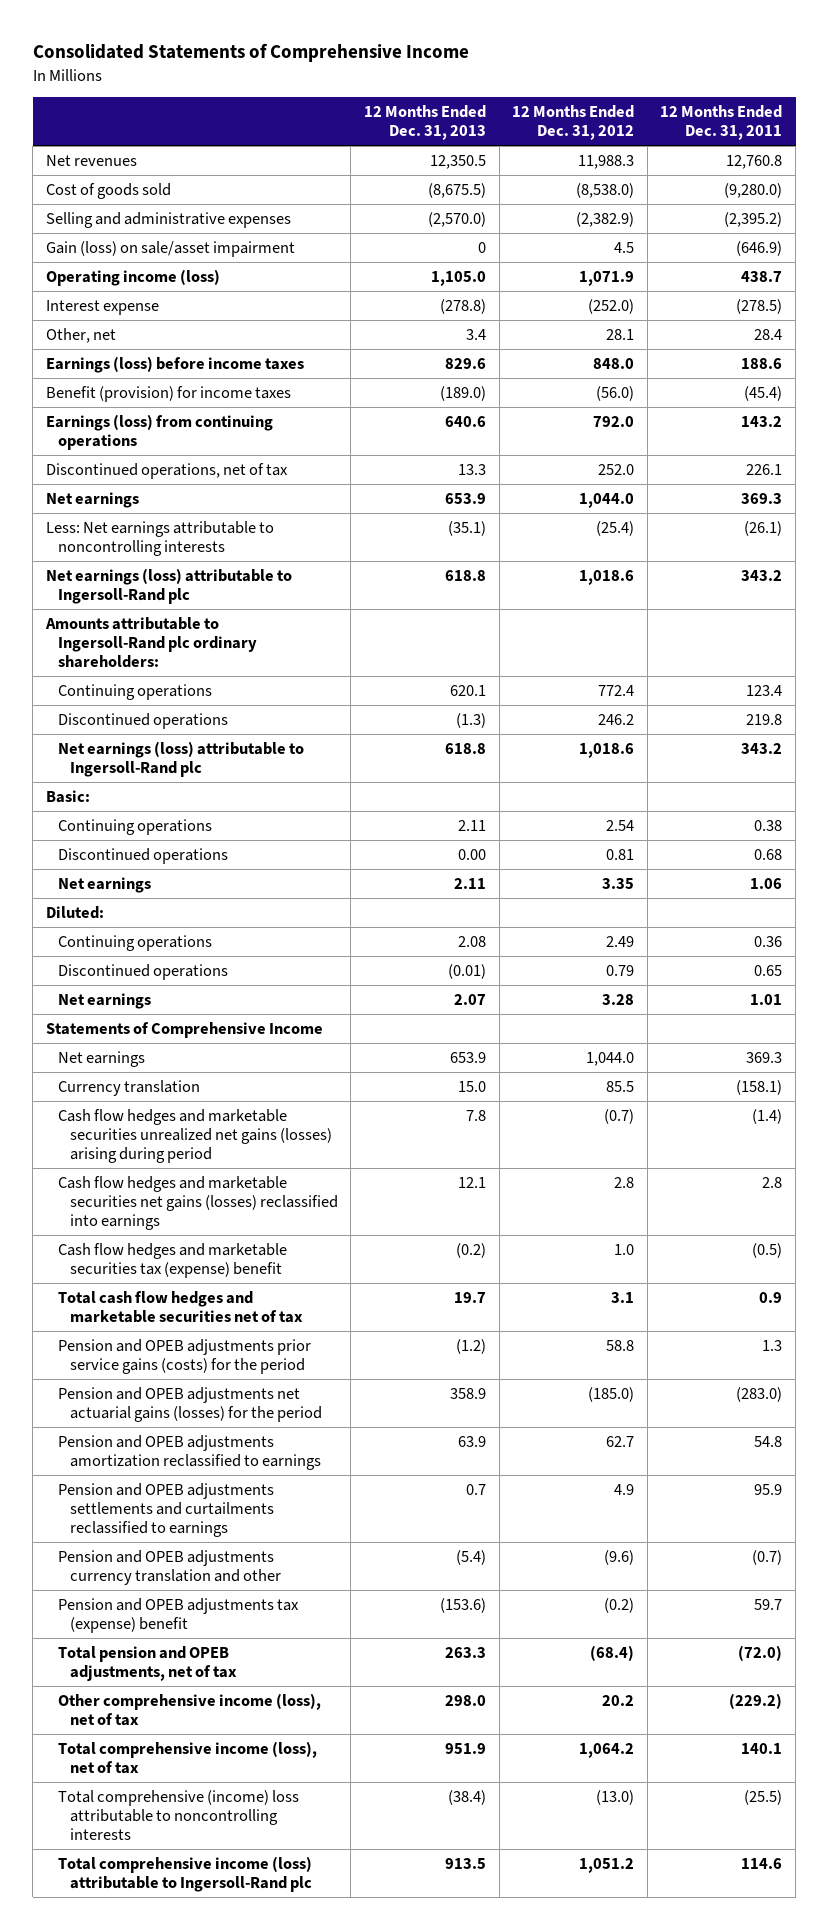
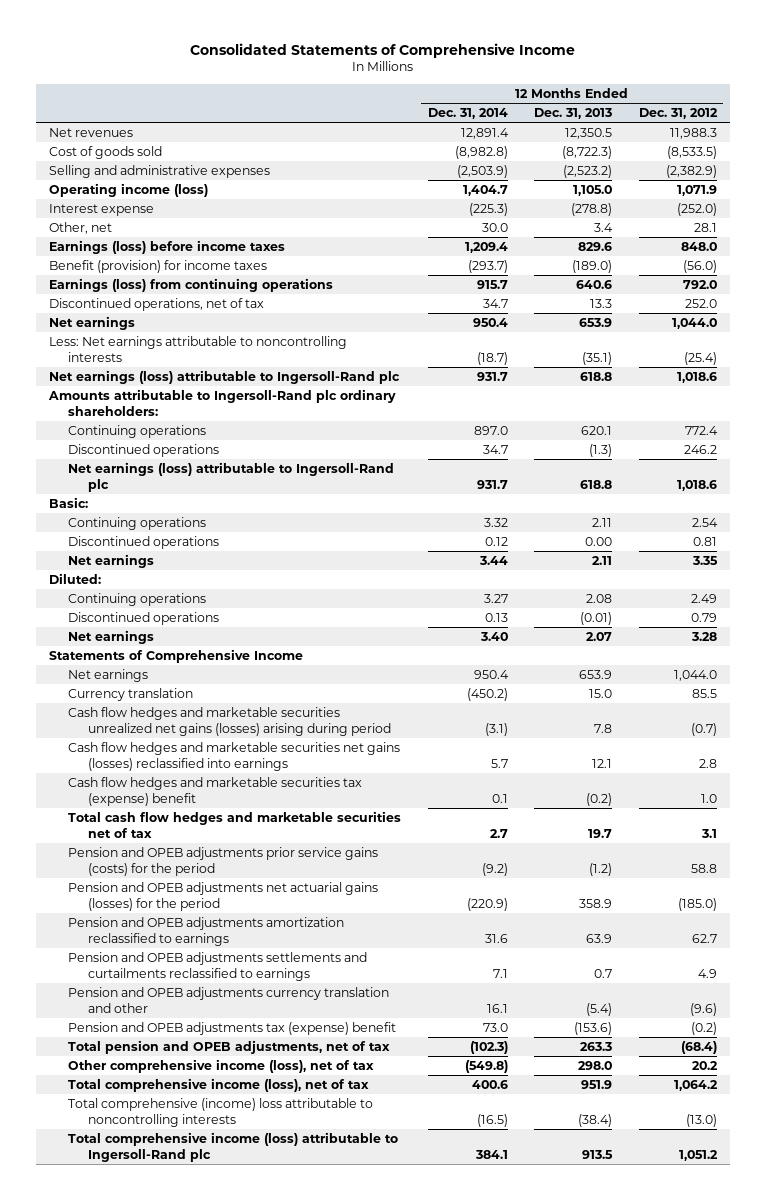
[660,105,783,140] 12 Months Ended Dec. 31, 2011 -> none
none -> [427,108,508,120] Dec. 31, 2014
[45,241,295,258] Gain (loss) on sale/asset impairment -> none
[428,183,487,199] (8,675.5) -> [562,145,613,159] (8,722.3)
[576,183,635,199] (8,538.0) -> [666,145,717,159] (8,533.5)
[428,212,487,228] (2,570.0) -> [563,164,613,178] (2,523.2)

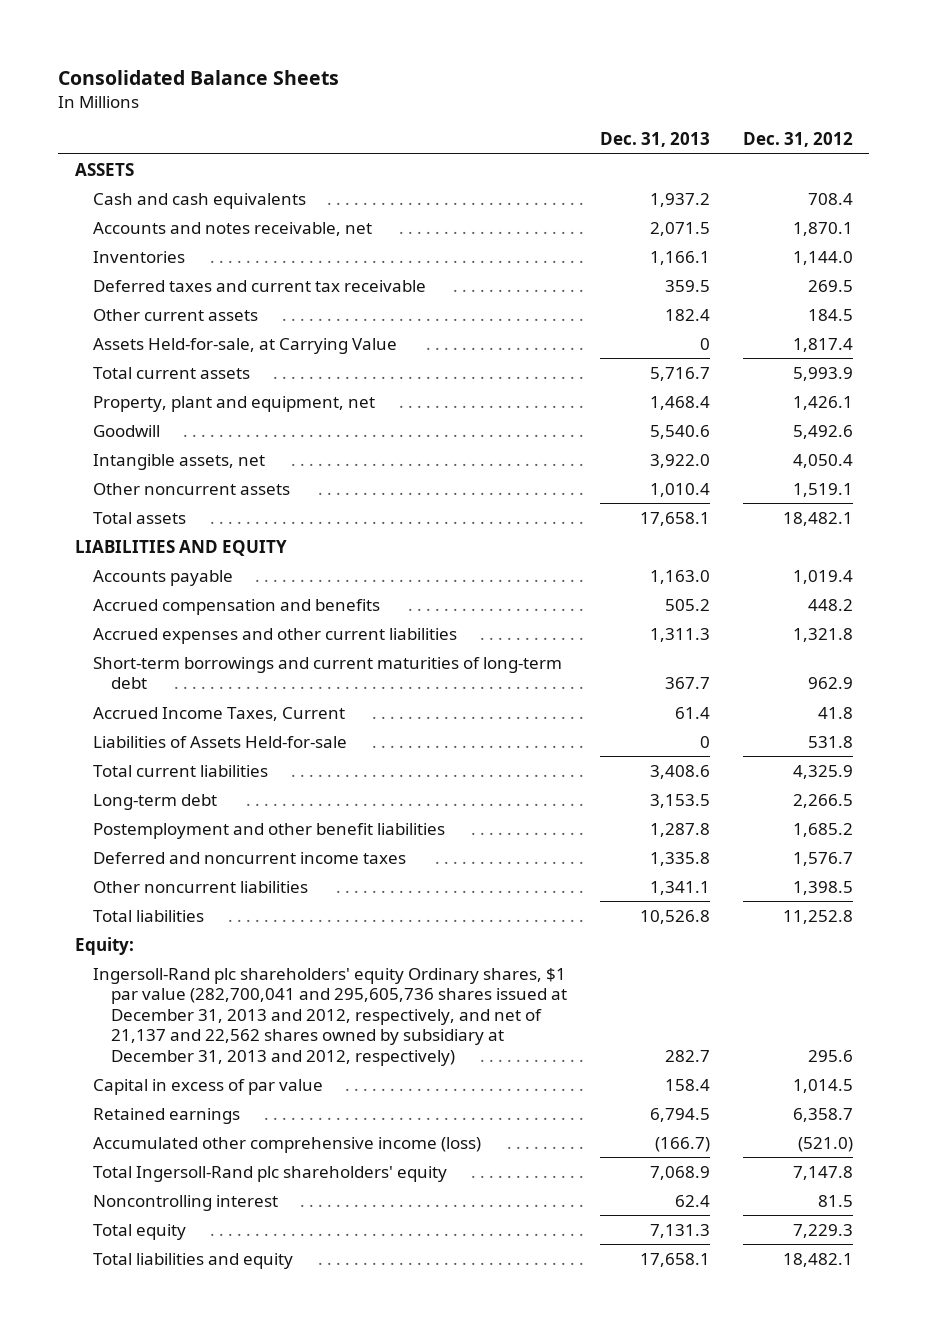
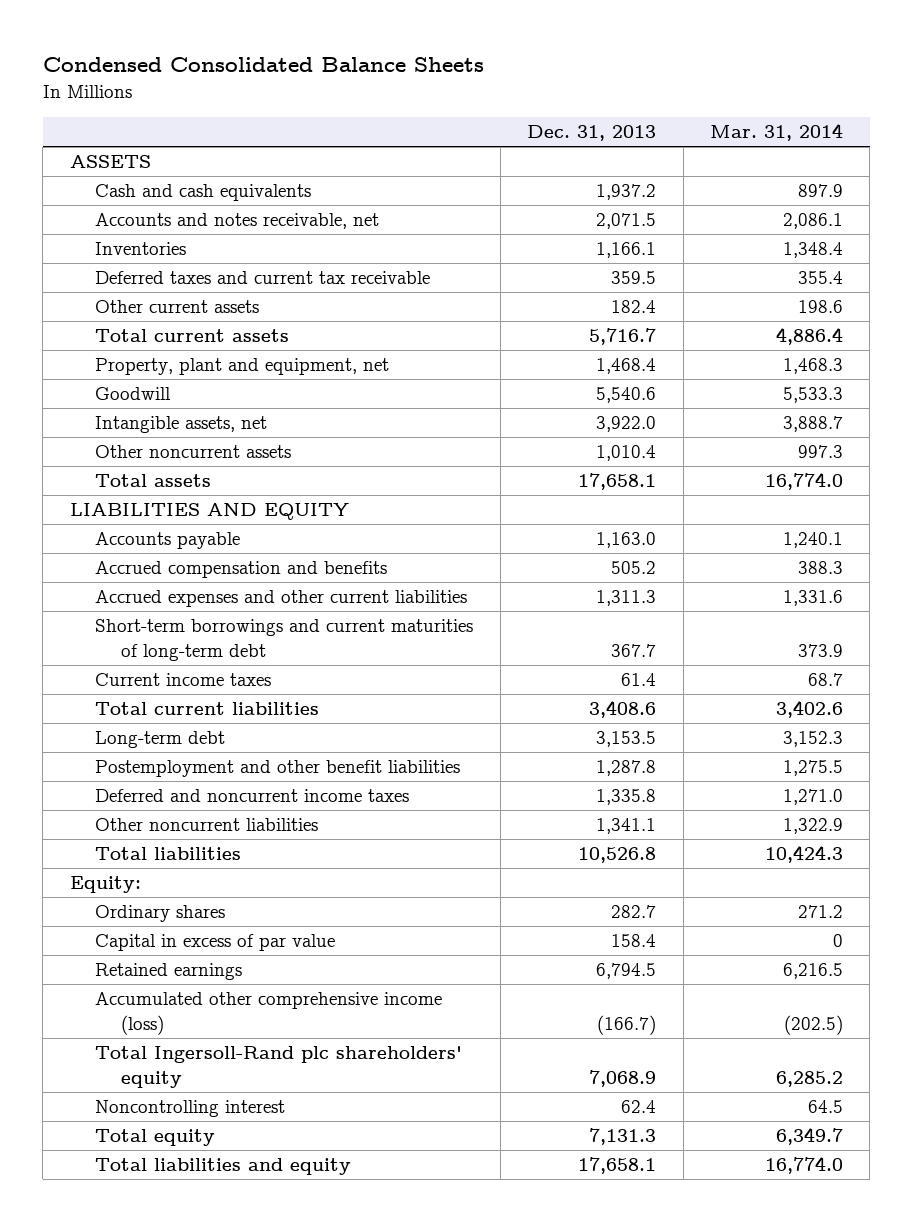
[58,69,340,85] Consolidated Balance Sheets -> [42,57,484,73] Condensed Consolidated Balance Sheets
[743,132,854,148] Dec. 31, 2012 -> none
none -> [710,123,844,142] Mar. 31, 2014
[93,337,398,354] Assets Held-for-sale, at Carrying Value -> none
[93,735,348,748] Liabilities of Assets Held-for-sale -> none
[93,706,346,721] Accrued Income Taxes, Current -> [95,673,272,687] Current income taxes
[93,967,568,1066] Ingersoll-Rand plc shareholders' equity Ordinary shares, $1 par value (282,700,041 and 295,605,736 shares issued at December 31, 2013 and 2012, respectively, and net of 21,137 and 22,562 shares owned by subsidiary at December 31, 2013 and 2012, respectively) -> [95,905,226,923] Ordinary shares

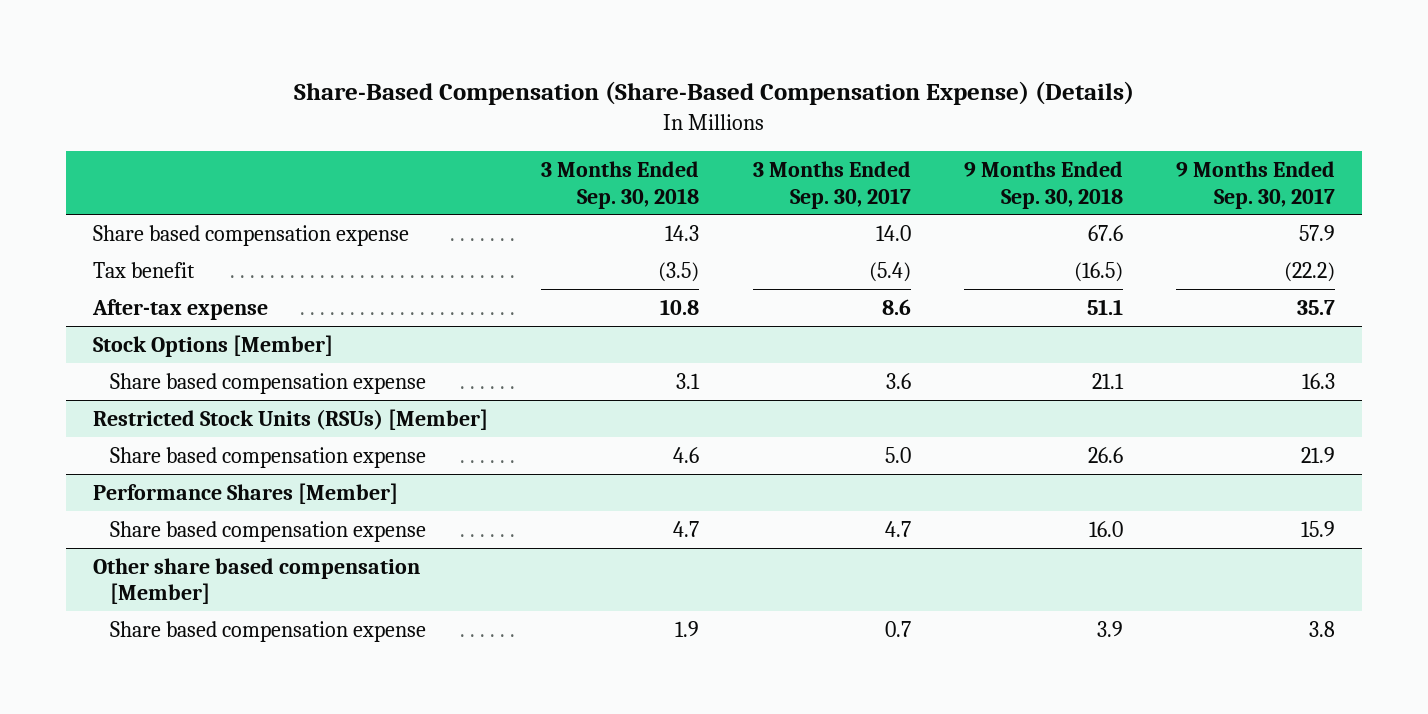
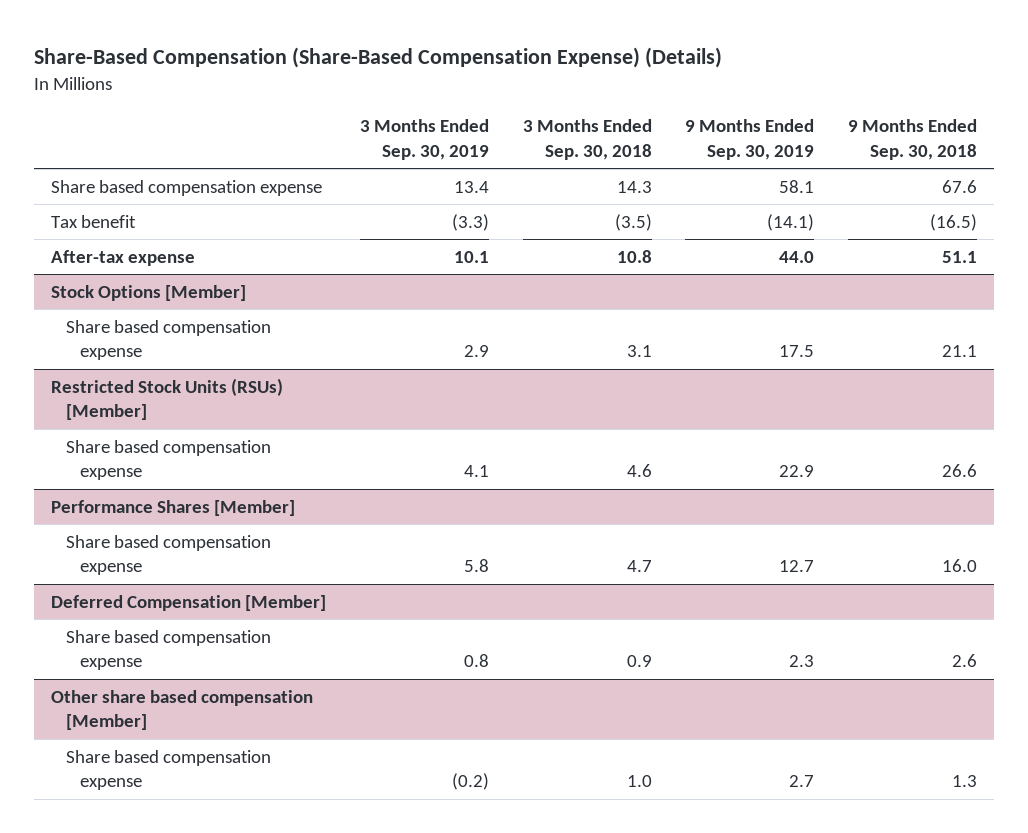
[752,161,911,209] 3 Months Ended Sep. 30, 2017 -> none
[1175,161,1335,209] 9 Months Ended Sep. 30, 2017 -> none
none -> [359,119,489,160] 3 Months Ended Sep. 30, 2019
none -> [685,119,815,160] 9 Months Ended Sep. 30, 2019
none -> [50,594,326,611] Deferred Compensation [Member]
none -> [65,629,271,671] Share based compensation expense
[675,620,700,637] 1.9 -> [626,775,652,788] 1.0
[1096,620,1123,637] 3.9 -> [952,775,978,788] 1.3

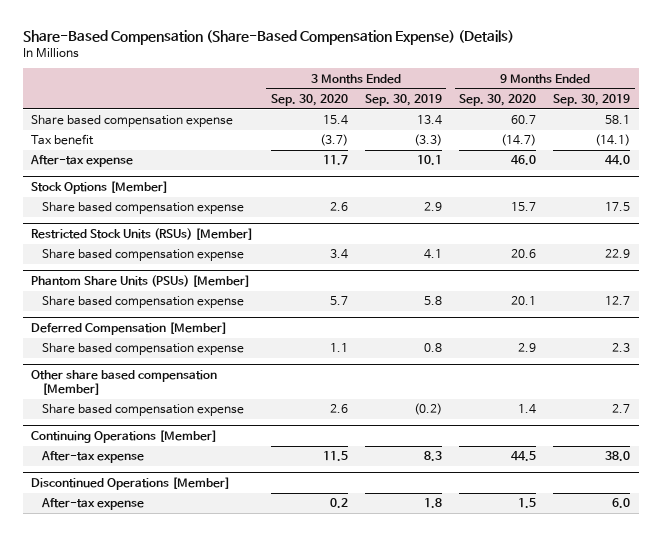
[522,119,652,160] 3 Months Ended Sep. 30, 2018 -> none
[848,119,978,160] 9 Months Ended Sep. 30, 2018 -> none
none -> [270,93,348,106] Sep. 30, 2020
none -> [459,93,537,106] Sep. 30, 2020
[50,499,295,516] Performance Shares [Member] -> [31,275,251,288] Phantom Share Units (PSUs) [Member]
none -> [31,430,218,444] Continuing Operations [Member]
none -> [41,451,145,464] After-tax expense
none -> [31,477,231,491] Discontinued Operations [Member]
none -> [41,498,145,511] After-tax expense

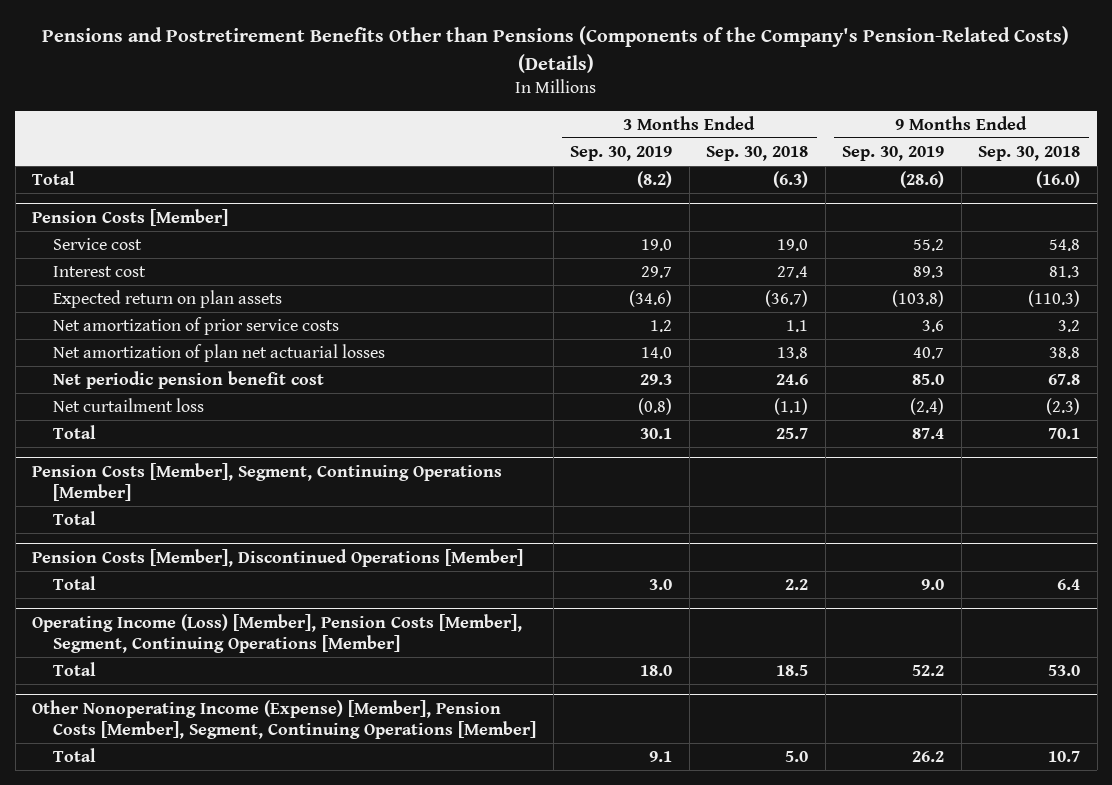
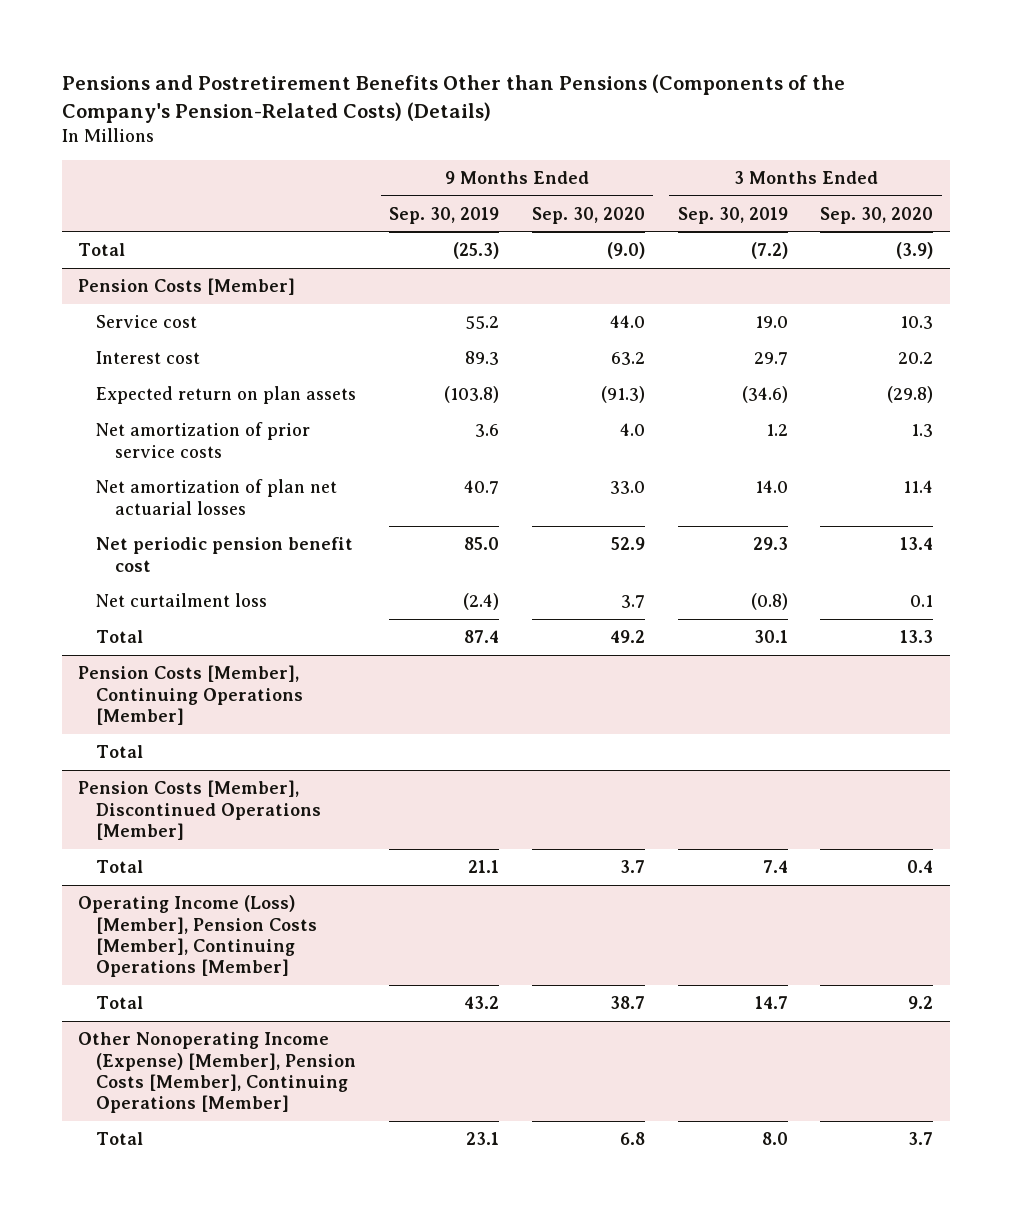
[706,146,809,162] Sep. 30, 2018 -> none
[978,146,1081,162] Sep. 30, 2018 -> none
none -> [531,206,645,224] Sep. 30, 2020
none -> [820,206,934,224] Sep. 30, 2020
[637,171,673,189] (8.2) -> [750,242,788,260] (7.2)
[900,171,945,189] (28.6) -> [453,242,500,260] (25.3)
[32,462,503,501] Pension Costs [Member], Segment, Continuing Operations [Member] -> [78,665,304,725] Pension Costs [Member], Continuing Operations [Member]
[649,579,673,591] 3.0 -> [762,860,788,874] 7.4
[921,579,945,591] 9.0 -> [468,860,500,874] 21.1
[32,613,523,653] Operating Income (Loss) [Member], Pension Costs [Member], Segment, Continuing Operations [Member] -> [78,895,318,978] Operating Income (Loss) [Member], Pension Costs [Member], Continuing Operations [Member]
[640,665,673,677] 18.0 -> [754,996,788,1010] 14.7
[912,665,945,677] 52.2 -> [464,996,500,1010] 43.2
[32,699,537,739] Other Nonoperating Income (Expense) [Member], Pension Costs [Member], Segment, Continuing Operations [Member] -> [78,1032,357,1114] Other Nonoperating Income (Expense) [Member], Pension Costs [Member], Continuing Operations [Member]
[649,751,673,763] 9.1 -> [761,1132,788,1146] 8.0
[912,751,945,763] 26.2 -> [466,1132,500,1146] 23.1

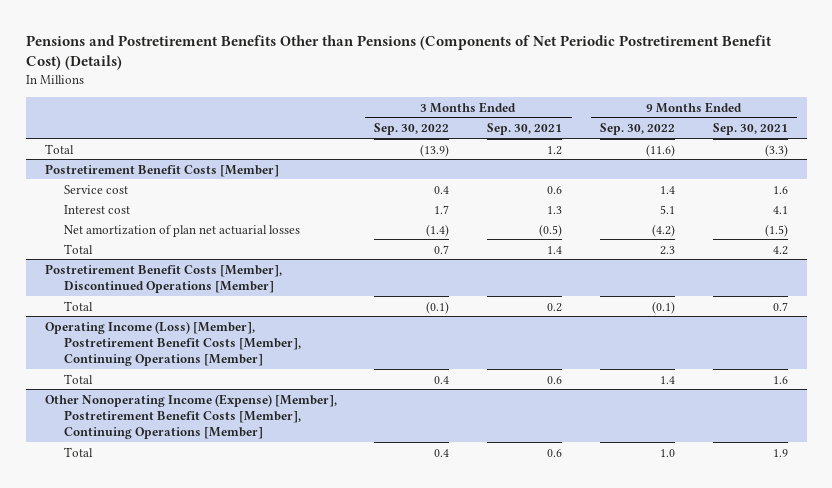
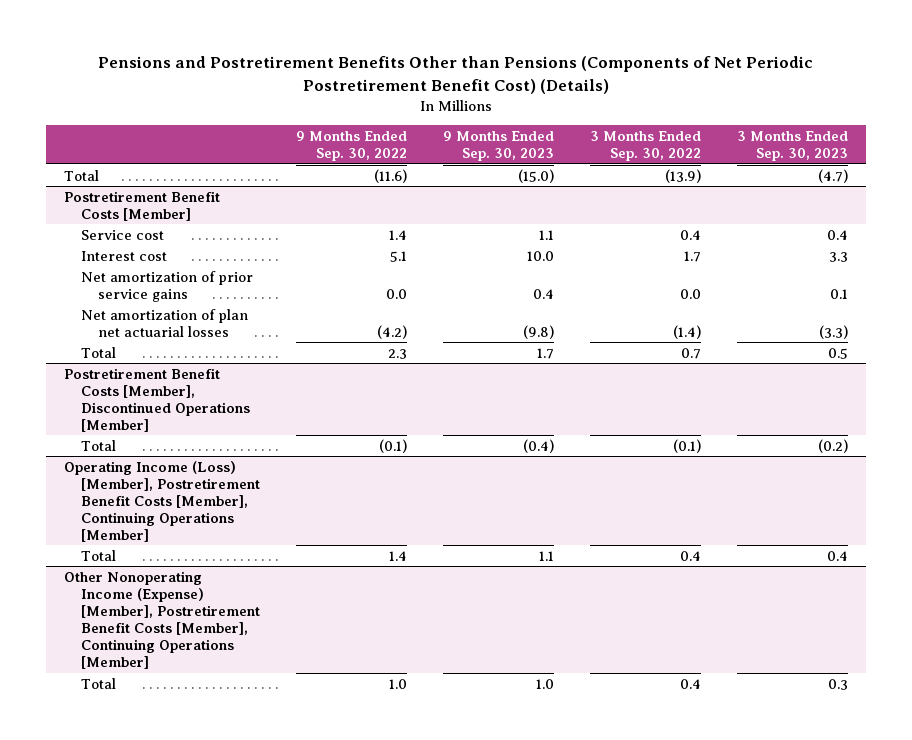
[487,123,563,136] Sep. 30, 2021 -> none
[712,123,788,136] Sep. 30, 2021 -> none
none -> [442,130,554,161] 9 Months Ended Sep. 30, 2023
none -> [736,130,848,161] 3 Months Ended Sep. 30, 2023
none -> [80,270,253,302] Net amortization of prior service gains

